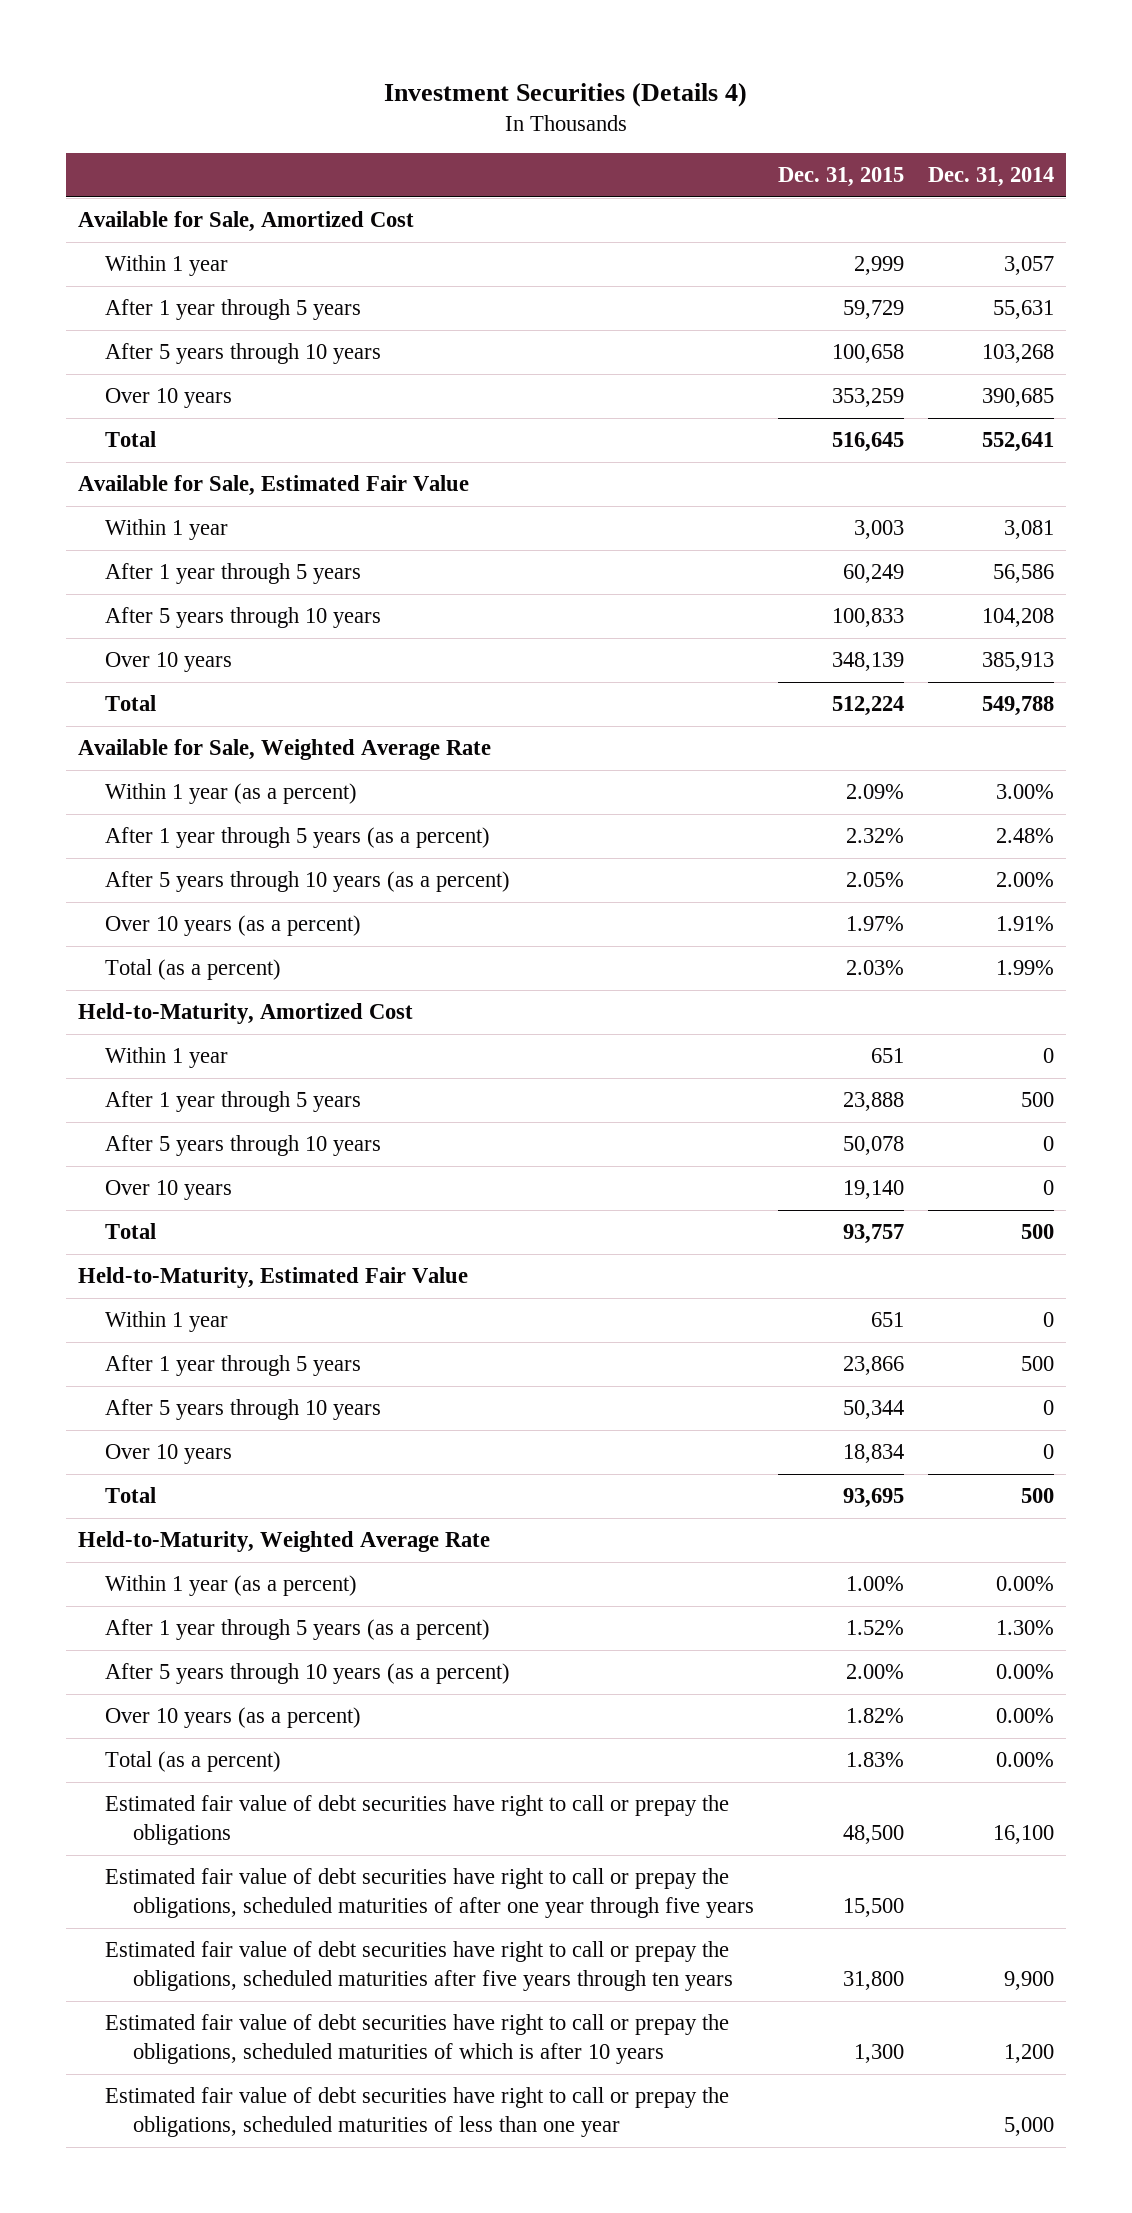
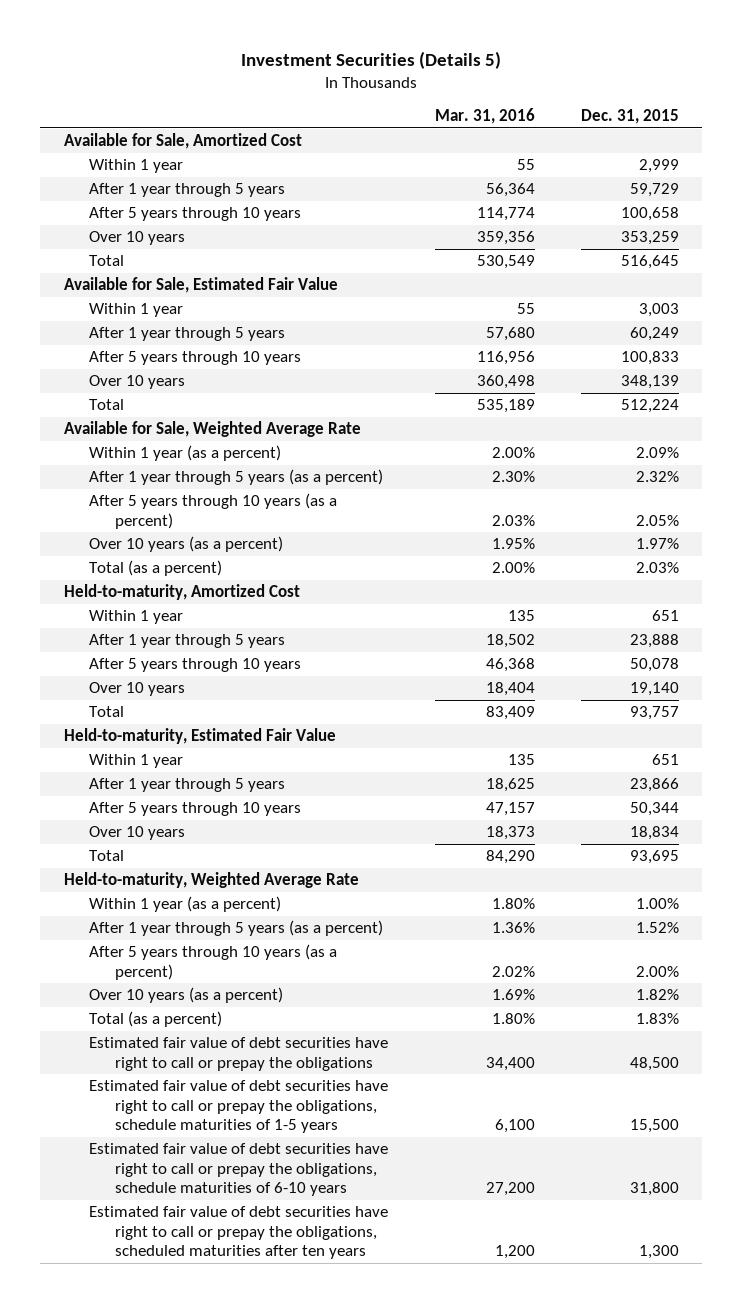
[383,81,747,107] Investment Securities (Details 4) -> [241,50,502,69] Investment Securities (Details 5)
[927,167,1054,188] Dec. 31, 2014 -> none
none -> [434,107,535,124] Mar. 31, 2016
[77,1003,413,1025] Held-to-Maturity, Amortized Cost -> [63,584,300,601] Held-to-maturity, Amortized Cost
[77,1267,468,1289] Held-to-Maturity, Estimated Fair Value -> [63,728,336,745] Held-to-maturity, Estimated Fair Value
[77,1531,490,1553] Held-to-Maturity, Weighted Average Rate -> [63,872,359,889] Held-to-maturity, Weighted Average Rate
[105,2087,730,2138] Estimated fair value of debt securities have right to call or prepay the obligations, scheduled maturities of less than one year -> none
[105,1868,754,1919] Estimated fair value of debt securities have right to call or prepay the obligations, scheduled maturities of after one year through five years -> [89,1080,389,1134] Estimated fair value of debt securities have right to call or prepay the obligations, schedule maturities of 1-5 years
[105,1941,733,1992] Estimated fair value of debt securities have right to call or prepay the obligations, scheduled maturities after five years through ten years -> [89,1143,389,1197] Estimated fair value of debt securities have right to call or prepay the obligations, schedule maturities of 6-10 years
[105,2014,730,2065] Estimated fair value of debt securities have right to call or prepay the obligations, scheduled maturities of which is after 10 years -> [89,1206,389,1260] Estimated fair value of debt securities have right to call or prepay the obligations, scheduled maturities after ten years

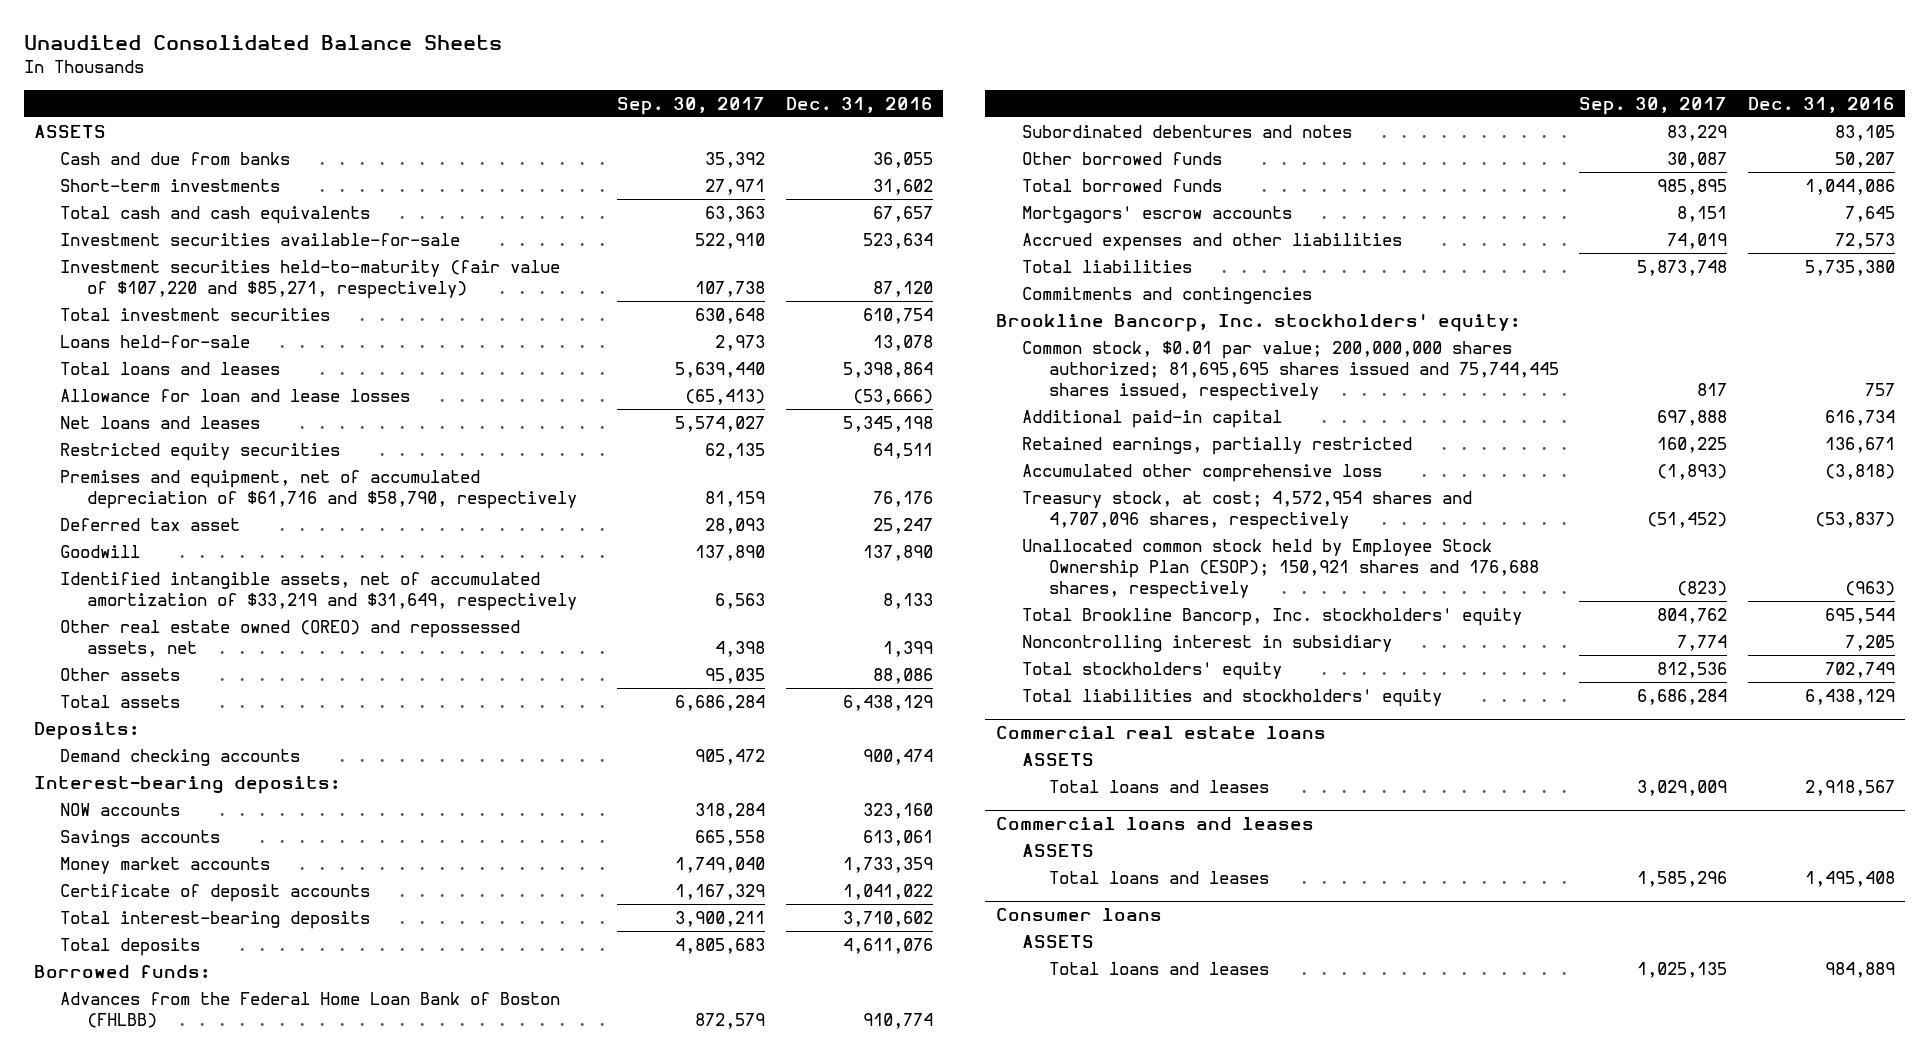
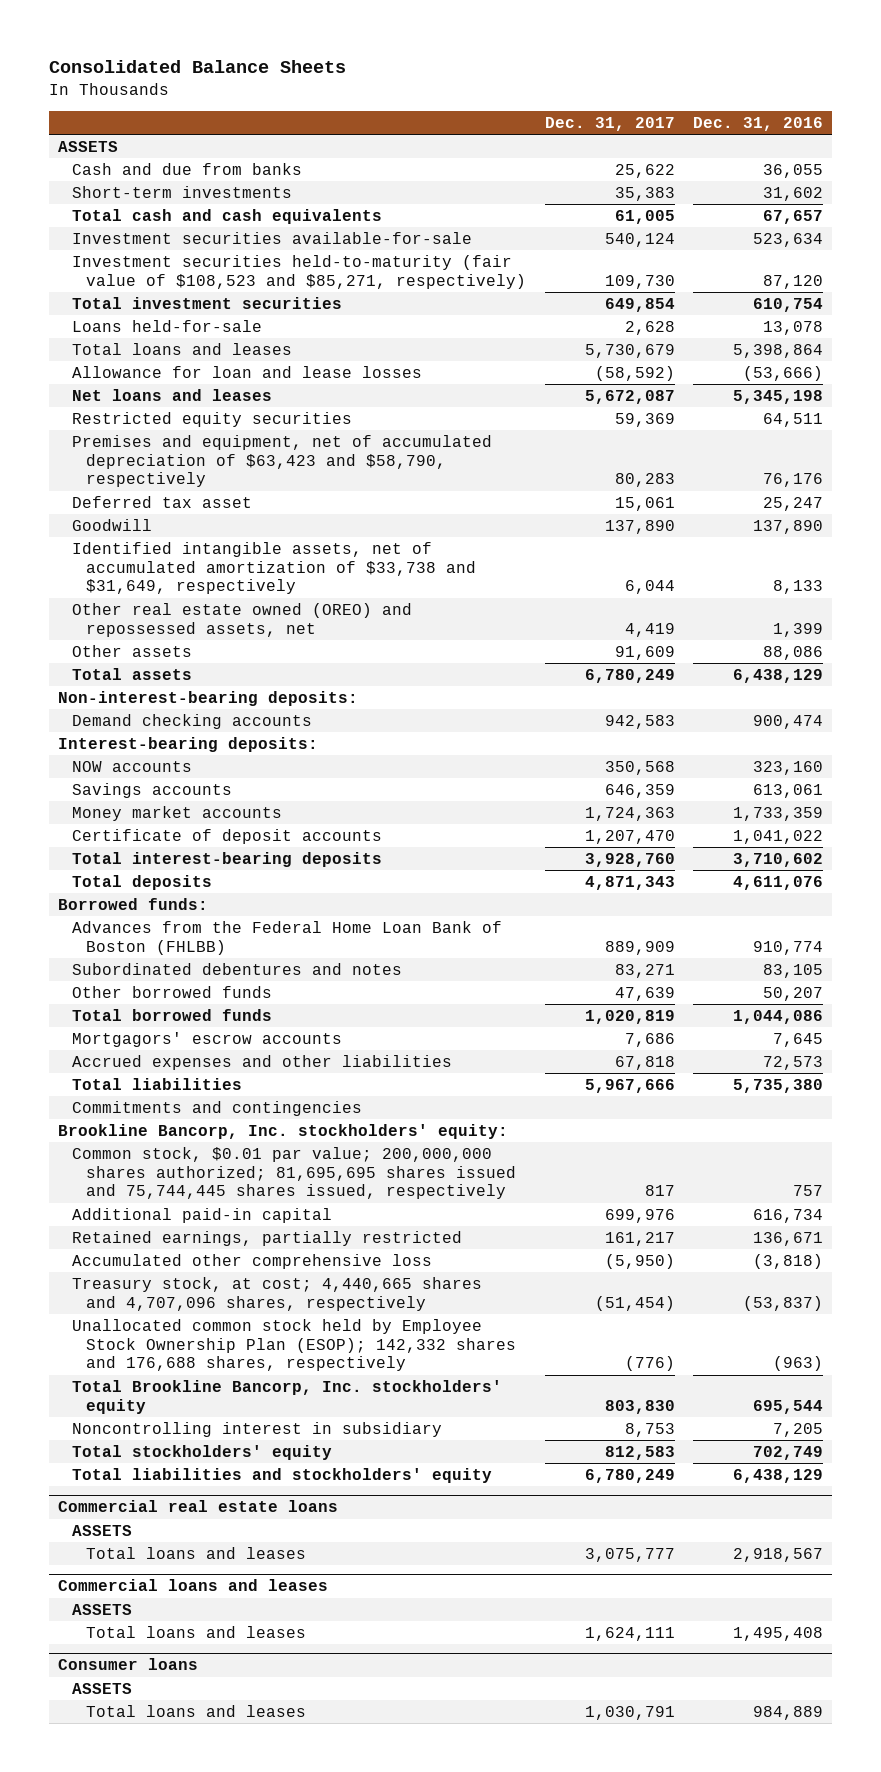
[23,34,502,50] Unaudited Consolidated Balance Sheets -> [48,60,346,74] Consolidated Balance Sheets
[617,96,766,115] Sep. 30, 2017 -> none
none -> [544,116,675,131] Dec. 31, 2017
[60,259,561,300] Investment securities held-to-maturity (fair value of $107,220 and $85,271, respectively) -> [72,254,527,289] Investment securities held-to-maturity (fair value of $108,523 and $85,271, respectively)
[60,469,577,510] Premises and equipment, net of accumulated depreciation of $61,716 and $58,790, respectively -> [72,434,493,488] Premises and equipment, net of accumulated depreciation of $63,423 and $58,790, respectively
[60,571,577,612] Identified intangible assets, net of accumulated amortization of $33,219 and $31,649, respectively -> [72,541,477,595] Identified intangible assets, net of accumulated amortization of $33,738 and $31,649, respectively
[33,721,139,740] Deposits: -> none
none -> [57,690,358,706] Non-interest-bearing deposits:
[1022,490,1473,531] Treasury stock, at cost; 4,572,954 shares and 4,707,096 shares, respectively -> [72,1276,483,1311] Treasury stock, at cost; 4,440,665 shares and 4,707,096 shares, respectively
[1022,538,1539,600] Unallocated common stock held by Employee Stock Ownership Plan (ESOP); 150,921 shares and 176,688 shares, respectively -> [72,1318,517,1372] Unallocated common stock held by Employee Stock Ownership Plan (ESOP); 142,332 shares and 176,688 shares, respectively

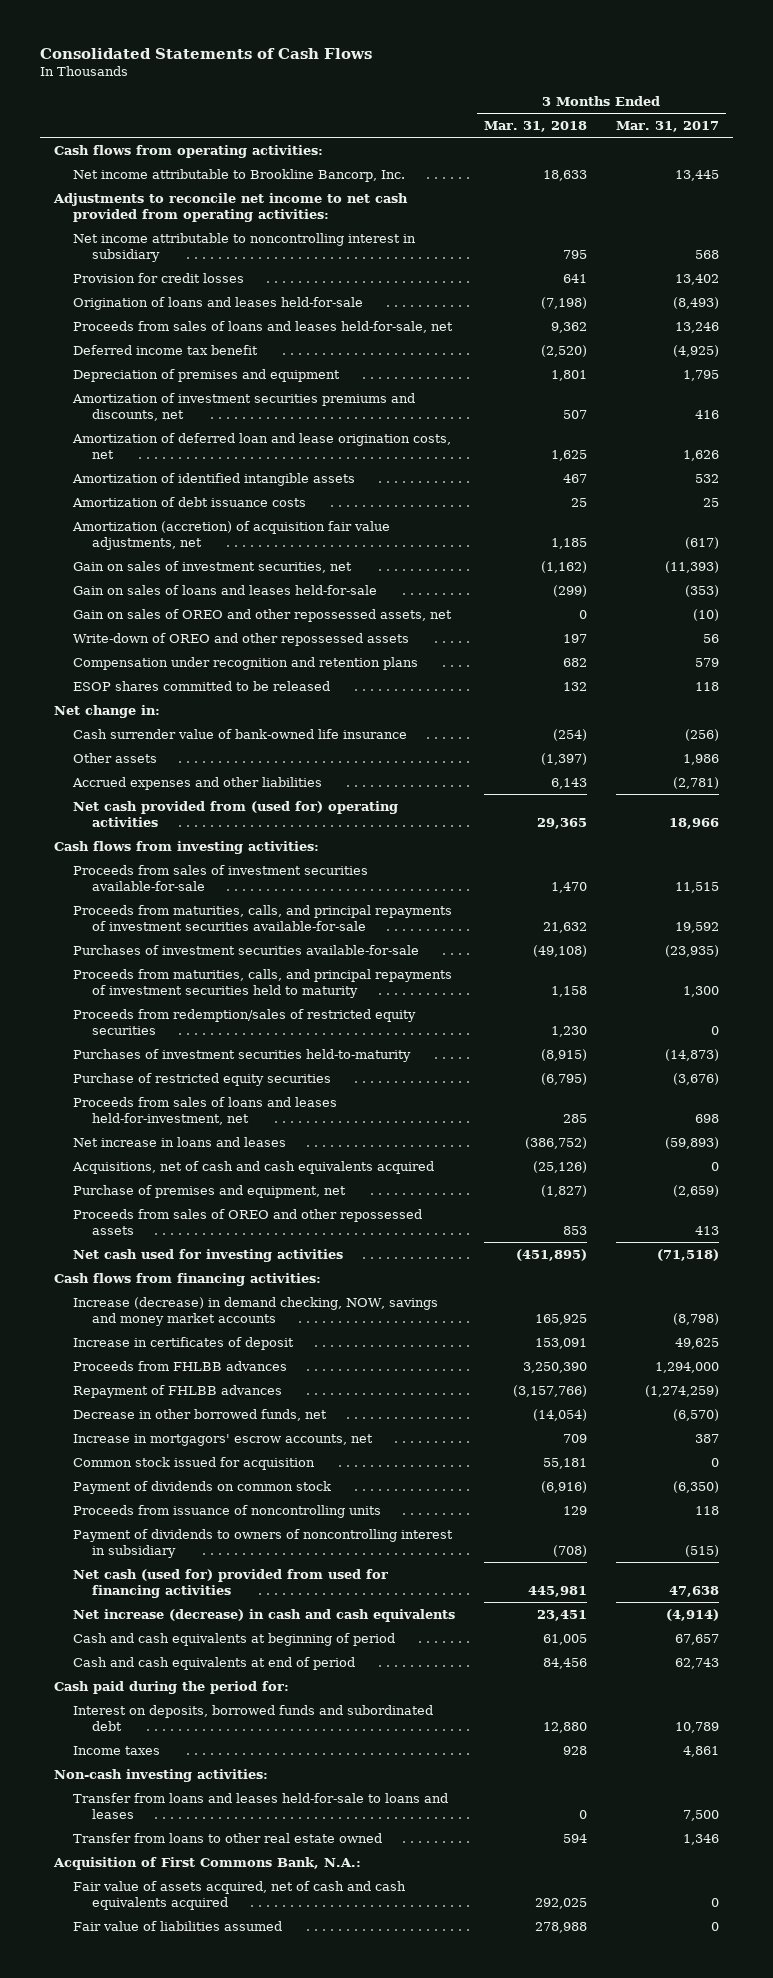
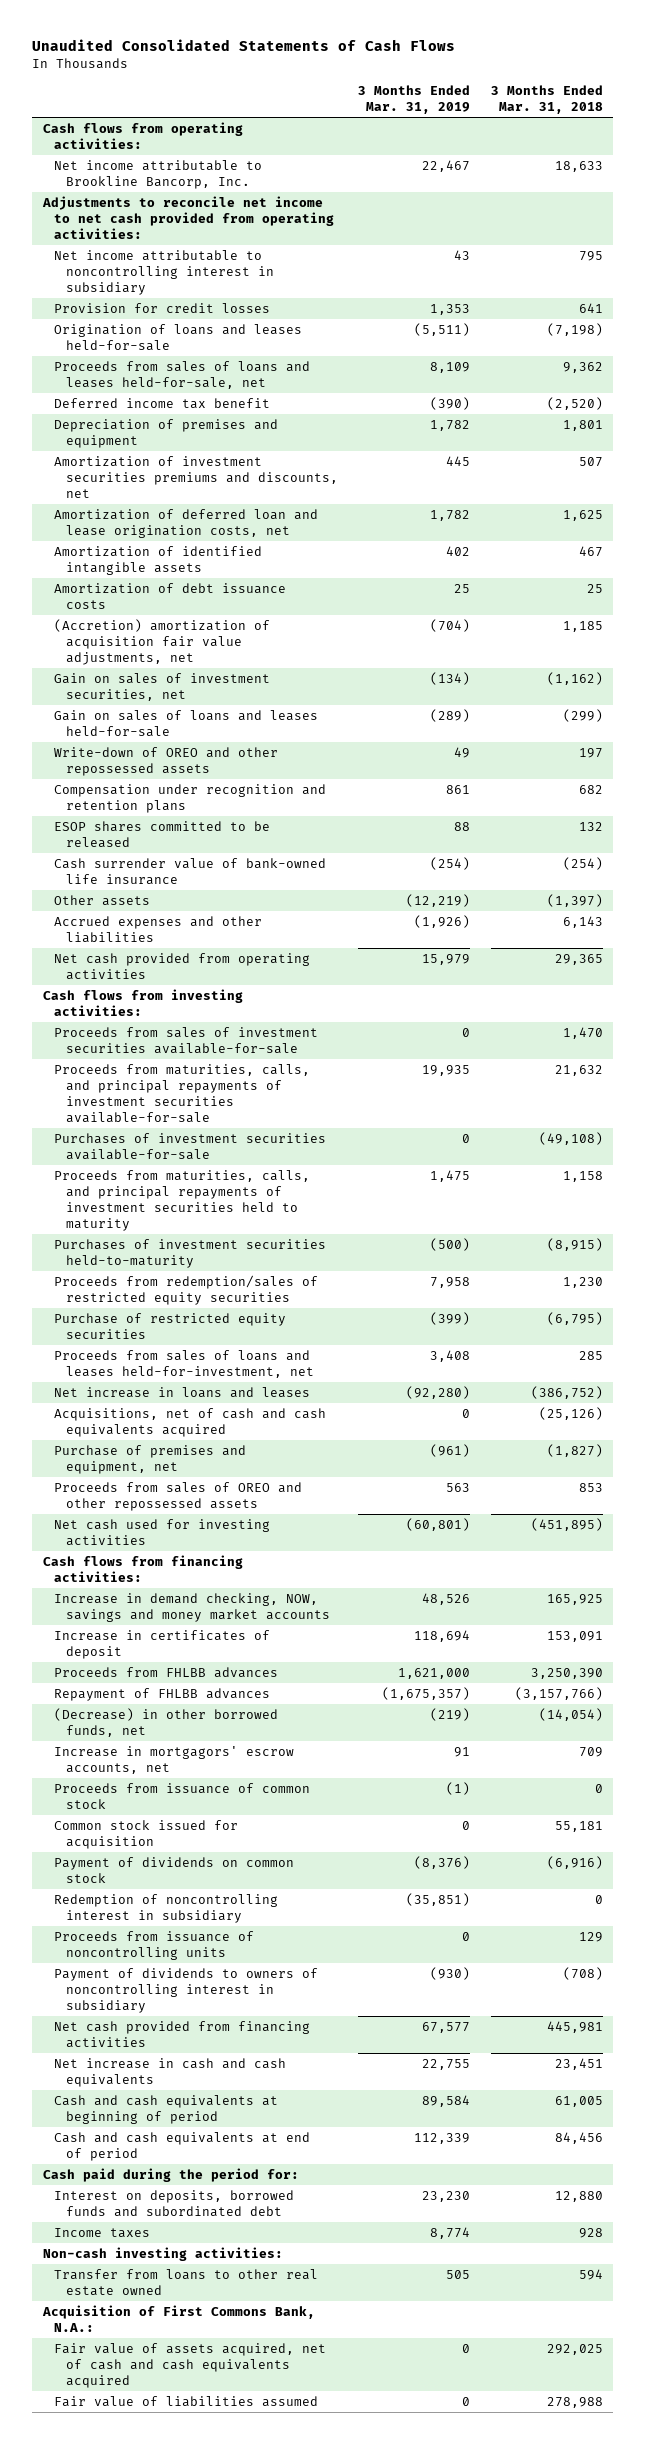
[39,48,372,60] Consolidated Statements of Cash Flows -> [32,39,456,52] Unaudited Consolidated Statements of Cash Flows
[615,120,719,132] Mar. 31, 2017 -> none
none -> [358,85,471,115] 3 Months Ended Mar. 31, 2019
[72,520,391,550] Amortization (accretion) of acquisition fair value adjustments, net -> [54,618,271,665] (Accretion) amortization of acquisition fair value adjustments, net
[73,608,453,622] Gain on sales of OREO and other repossessed assets, net -> none
[54,704,161,718] Net change in: -> none
[73,800,399,827] Net cash provided from (used for) operating activities -> [54,952,311,980] Net cash provided from operating activities
[73,1008,417,1035] Proceeds from redemption/sales of restricted equity securities -> [54,1274,319,1305] Proceeds from redemption/sales of restricted equity securities
[73,1296,439,1326] Increase (decrease) in demand checking, NOW, savings and money market accounts -> [54,1592,330,1622] Increase in demand checking, NOW, savings and money market accounts
[73,1408,328,1421] Decrease in other borrowed funds, net -> [54,1707,279,1737] (Decrease) in other borrowed funds, net
none -> [54,1782,311,1809] Proceeds from issuance of common stock
none -> [54,1893,279,1923] Redemption of noncontrolling interest in subsidiary
[73,1568,389,1598] Net cash (used for) provided from used for financing activities -> [54,2020,311,2048] Net cash provided from financing activities
[73,1608,456,1622] Net increase (decrease) in cash and cash equivalents -> [54,2057,287,2087] Net increase in cash and cash equivalents
[73,1792,449,1819] Transfer from loans and leases held-for-sale to loans and leases -> none

